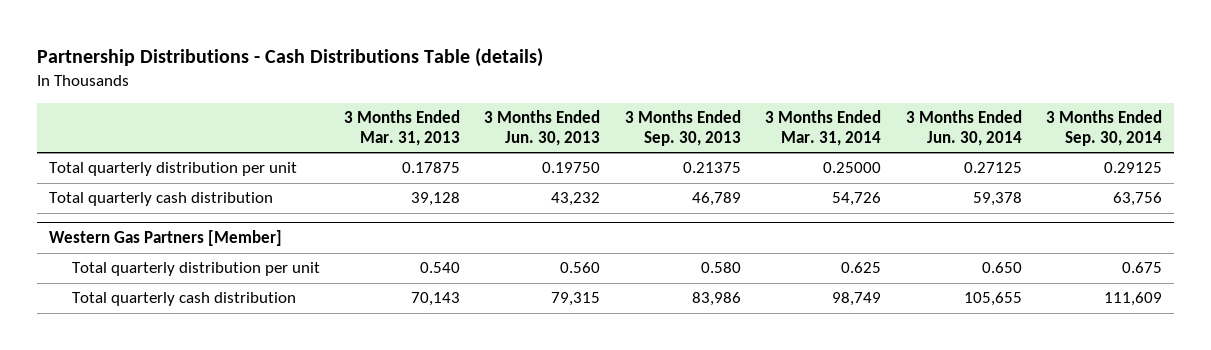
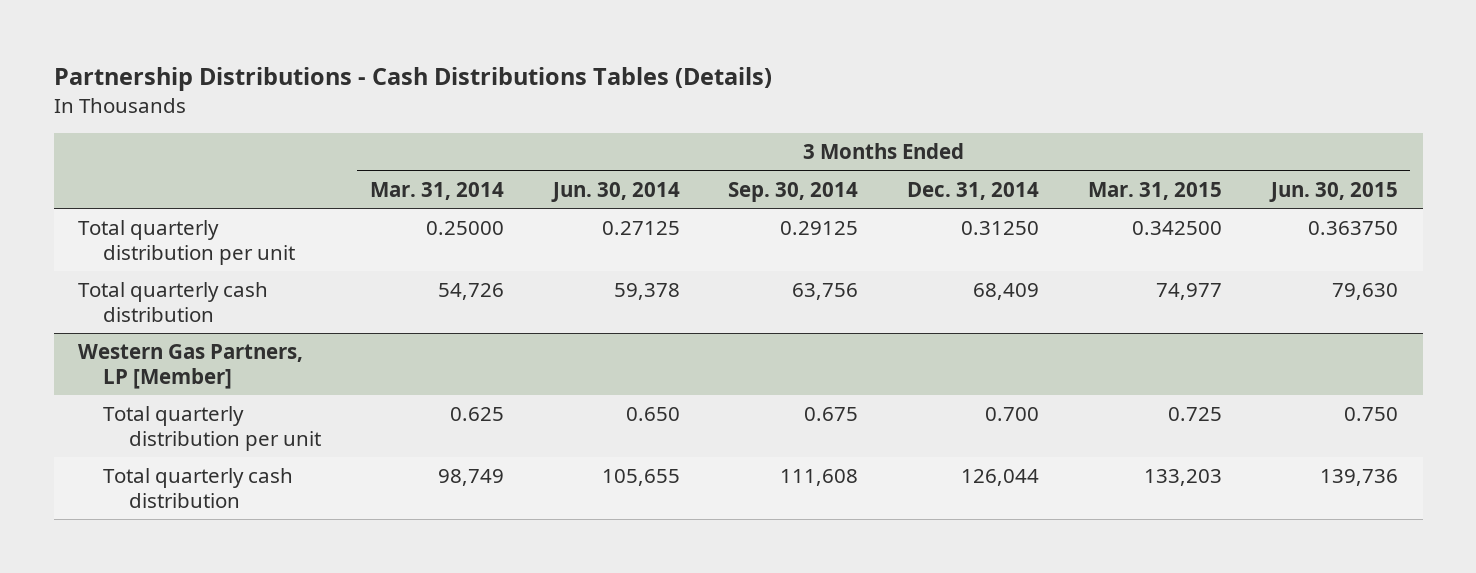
[36,48,543,68] Partnership Distributions - Cash Distributions Table (details) -> [53,67,772,92] Partnership Distributions - Cash Distributions Tables (Details)
[344,110,461,147] 3 Months Ended Mar. 31, 2013 -> none
[484,110,601,147] 3 Months Ended Jun. 30, 2013 -> none
[624,110,741,147] 3 Months Ended Sep. 30, 2013 -> none
none -> [907,181,1040,200] Dec. 31, 2014
none -> [1088,181,1223,200] Mar. 31, 2015
none -> [1269,181,1399,202] Jun. 30, 2015
[49,230,283,247] Western Gas Partners [Member] -> [78,344,304,389] Western Gas Partners, LP [Member]
[1103,292,1162,307] 111,609 -> [780,469,859,487] 111,608

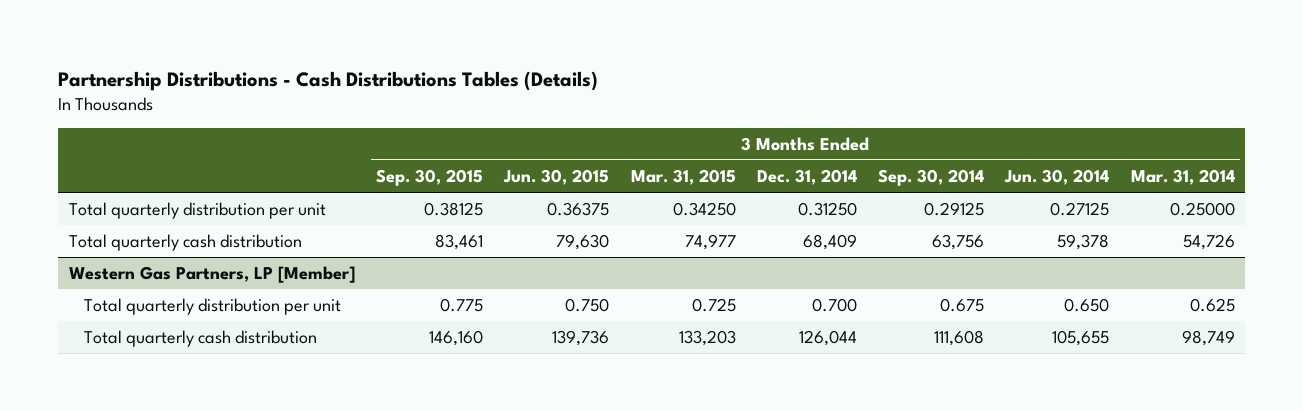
none -> [376,168,484,186] Sep. 30, 2015
[1132,221,1223,236] 0.342500 -> [672,202,736,217] 0.34250
[1308,221,1399,236] 0.363750 -> [547,202,610,217] 0.36375

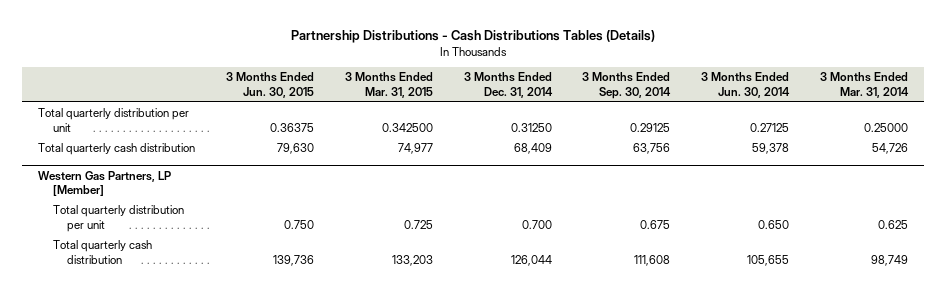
[376,168,484,186] Sep. 30, 2015 -> none
[672,202,736,217] 0.34250 -> [381,122,433,132] 0.342500

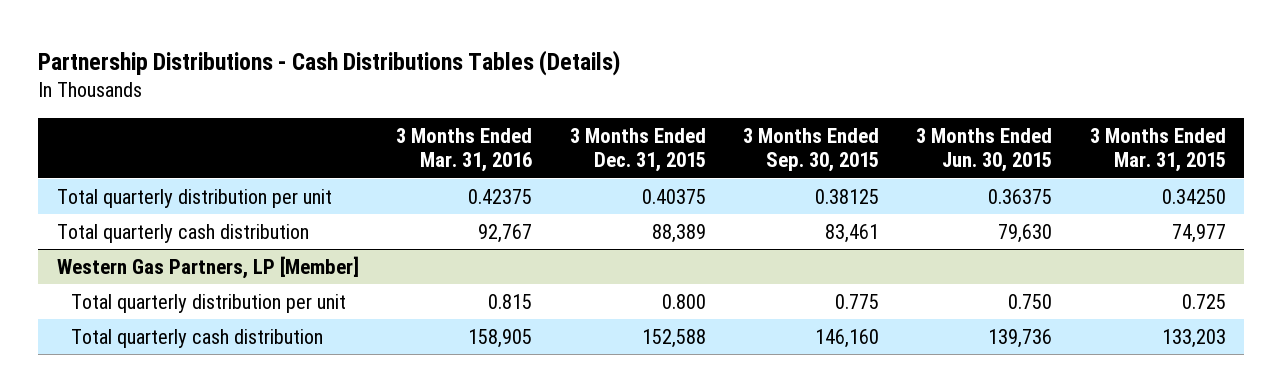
[463,72,553,99] 3 Months Ended Dec. 31, 2014 -> none
[582,72,672,100] 3 Months Ended Sep. 30, 2014 -> none
[701,72,791,99] 3 Months Ended Jun. 30, 2014 -> none
[820,72,910,99] 3 Months Ended Mar. 31, 2014 -> none
none -> [396,127,533,173] 3 Months Ended Mar. 31, 2016
none -> [569,127,706,173] 3 Months Ended Dec. 31, 2015
none -> [742,127,879,173] 3 Months Ended Sep. 30, 2015
[381,122,433,132] 0.342500 -> [1161,188,1226,204] 0.34250

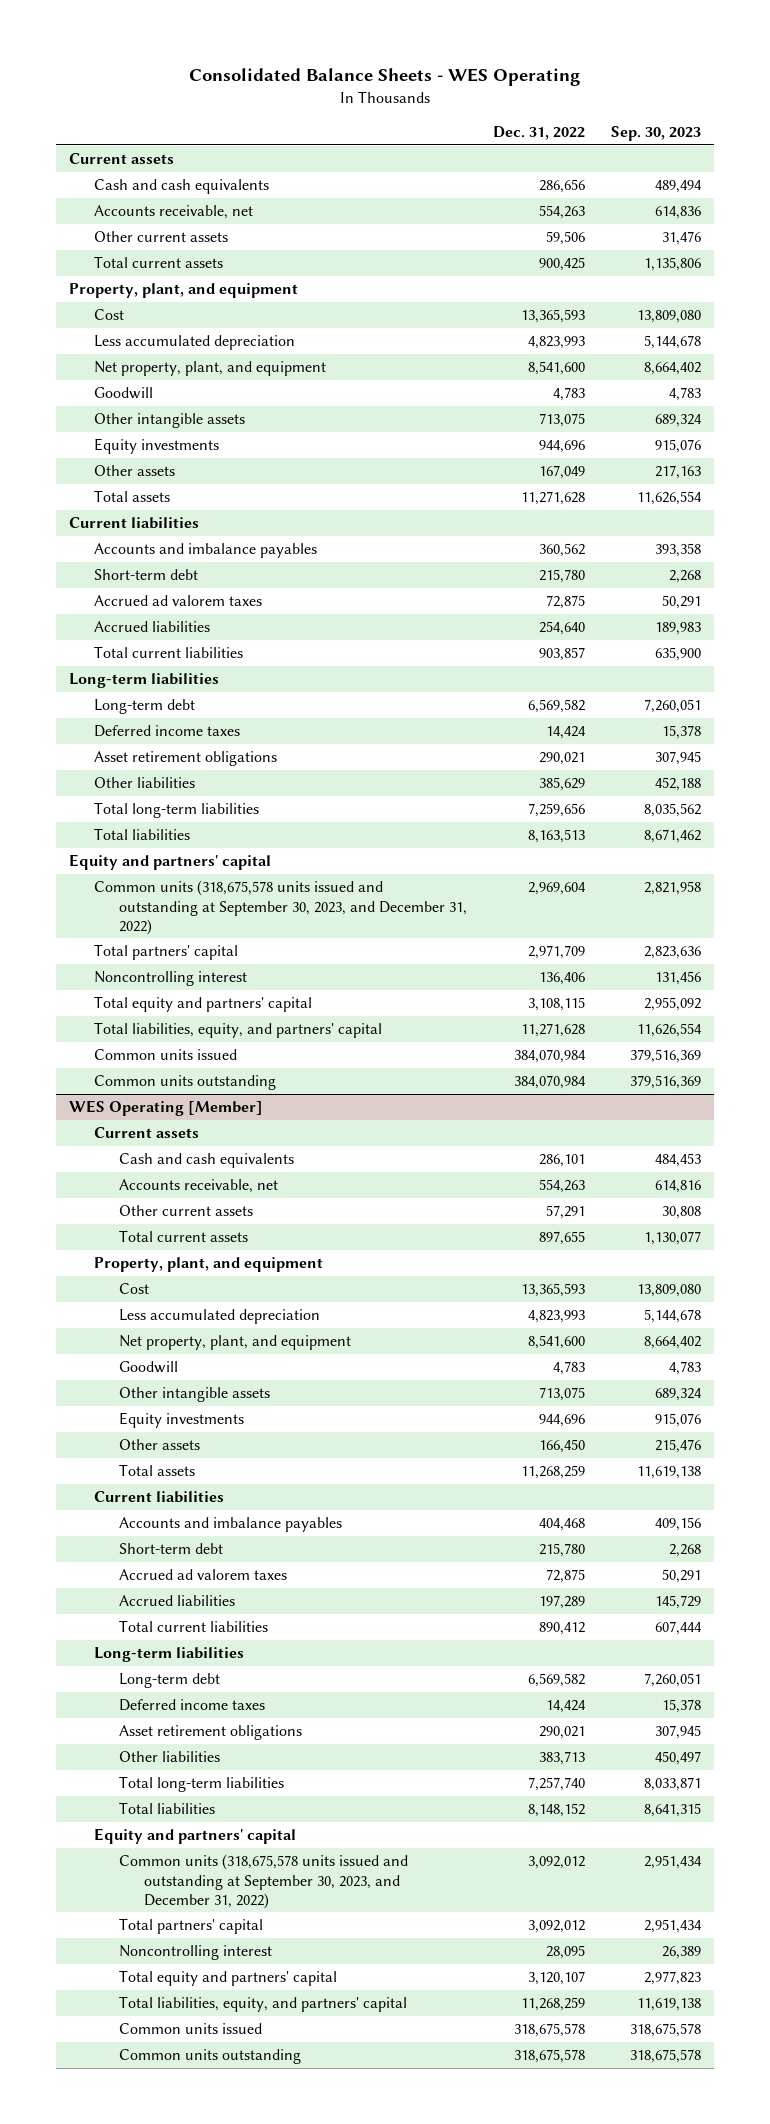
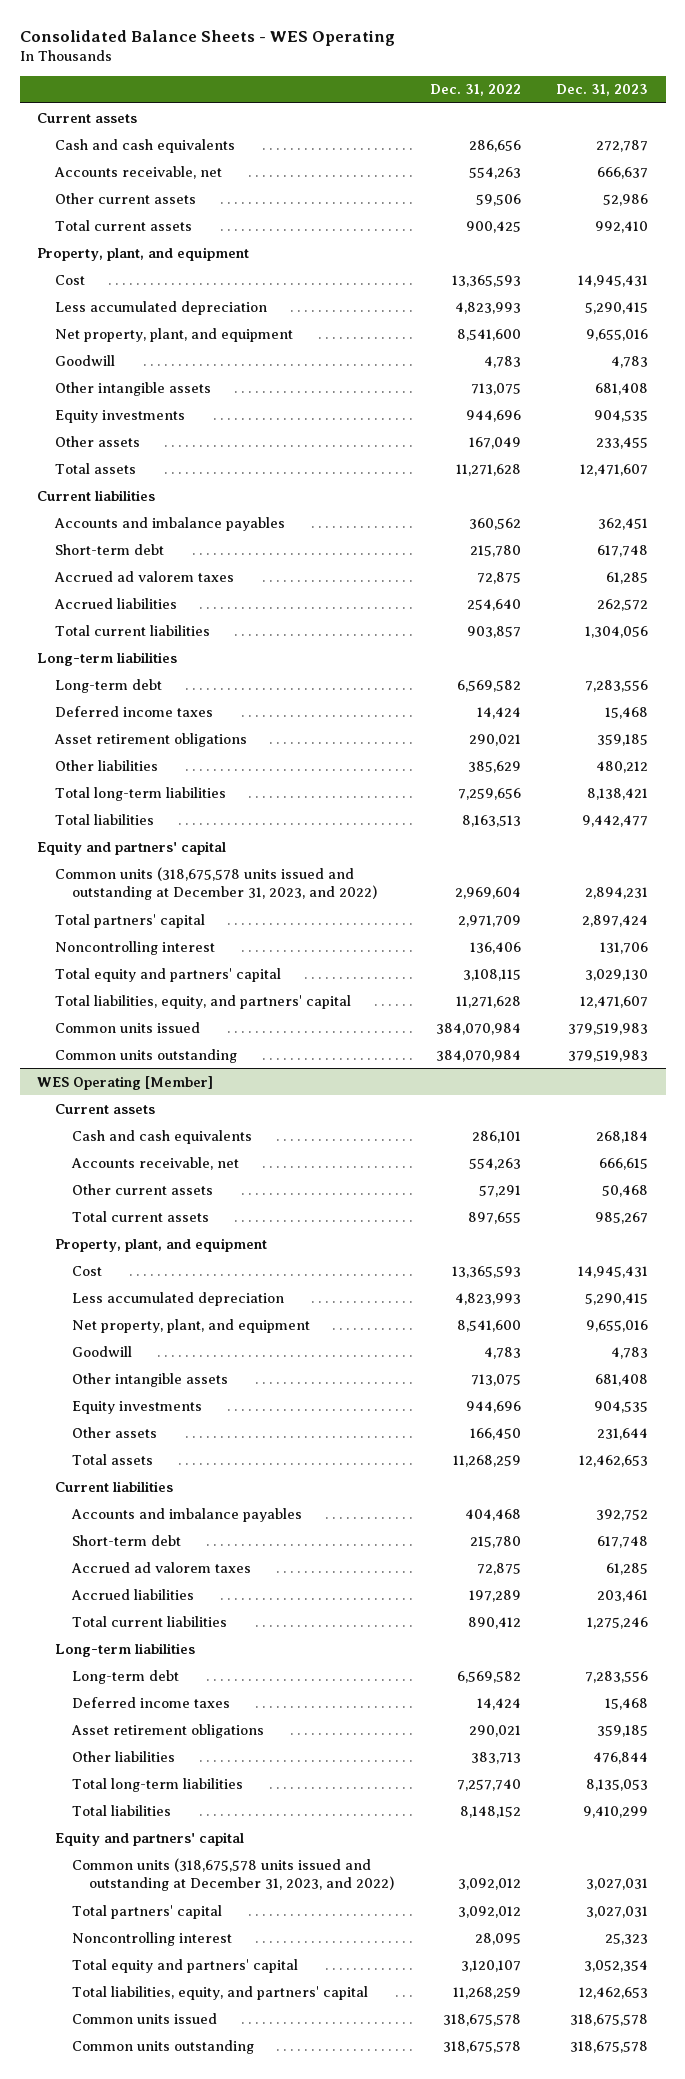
[611,126,702,142] Sep. 30, 2023 -> none
none -> [556,84,649,97] Dec. 31, 2023
[93,880,467,935] Common units (318,675,578 units issued and outstanding at September 30, 2023, and December 31, 2022) -> [54,866,377,900] Common units (318,675,578 units issued and outstanding at December 31, 2023, and 2022)
[118,1854,408,1909] Common units (318,675,578 units issued and outstanding at September 30, 2023, and December 31, 2022) -> [71,1857,395,1891] Common units (318,675,578 units issued and outstanding at December 31, 2023, and 2022)

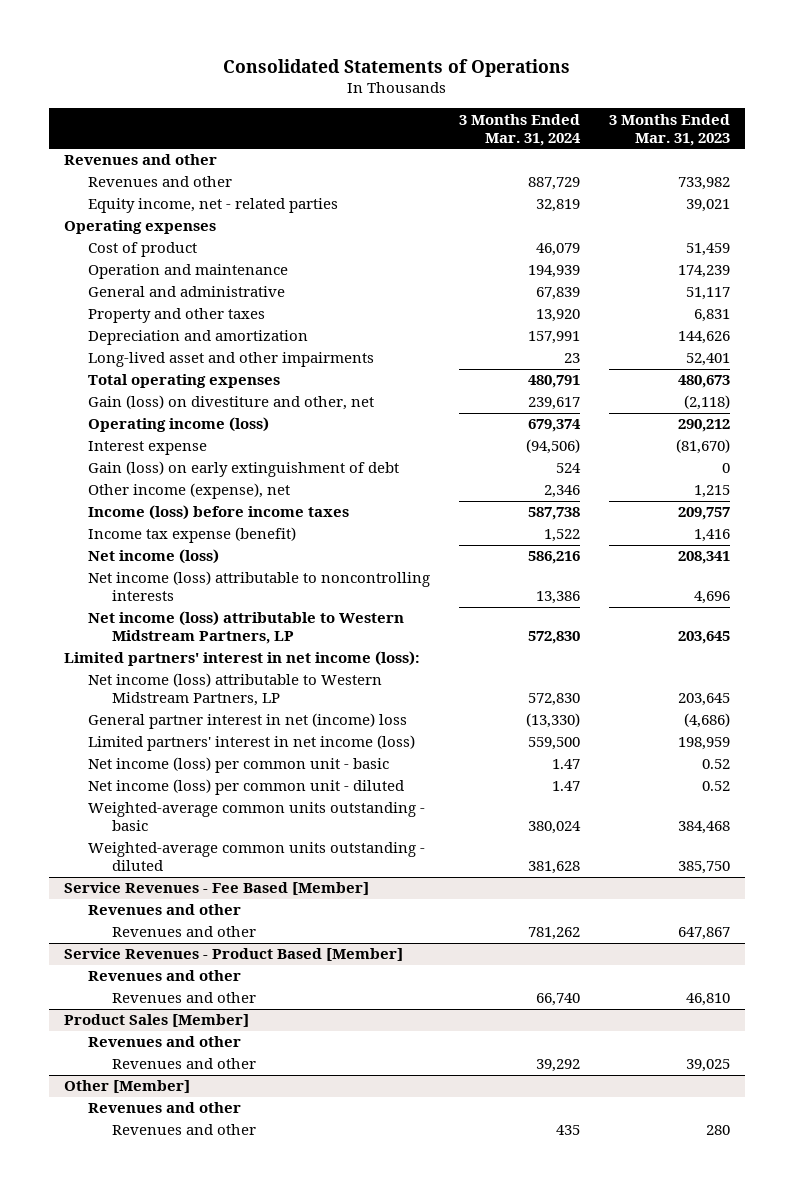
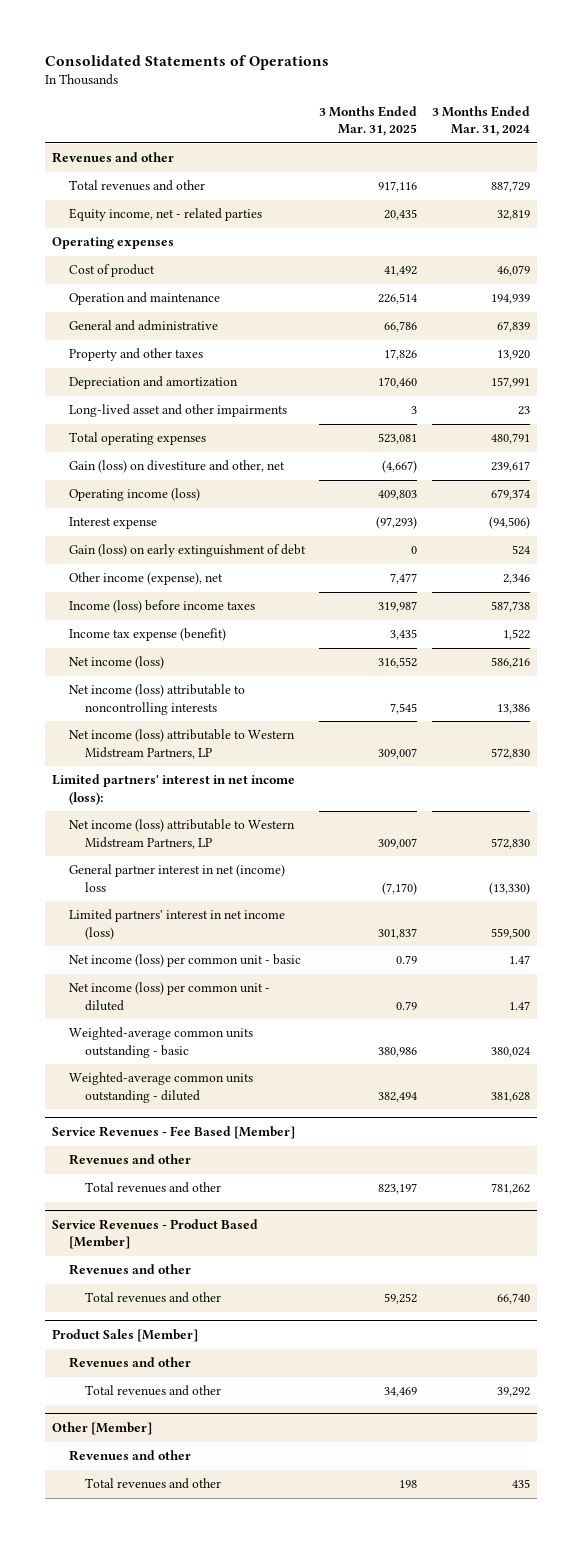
[609,113,731,146] 3 Months Ended Mar. 31, 2023 -> none
none -> [319,106,418,137] 3 Months Ended Mar. 31, 2025
[87,176,232,188] Revenues and other -> [68,180,205,192] Total revenues and other
[111,926,256,938] Revenues and other -> [85,1182,222,1194] Total revenues and other
[111,992,256,1004] Revenues and other -> [85,1292,222,1304] Total revenues and other
[111,1058,256,1070] Revenues and other -> [85,1385,222,1397] Total revenues and other
[111,1124,256,1136] Revenues and other -> [85,1478,222,1490] Total revenues and other

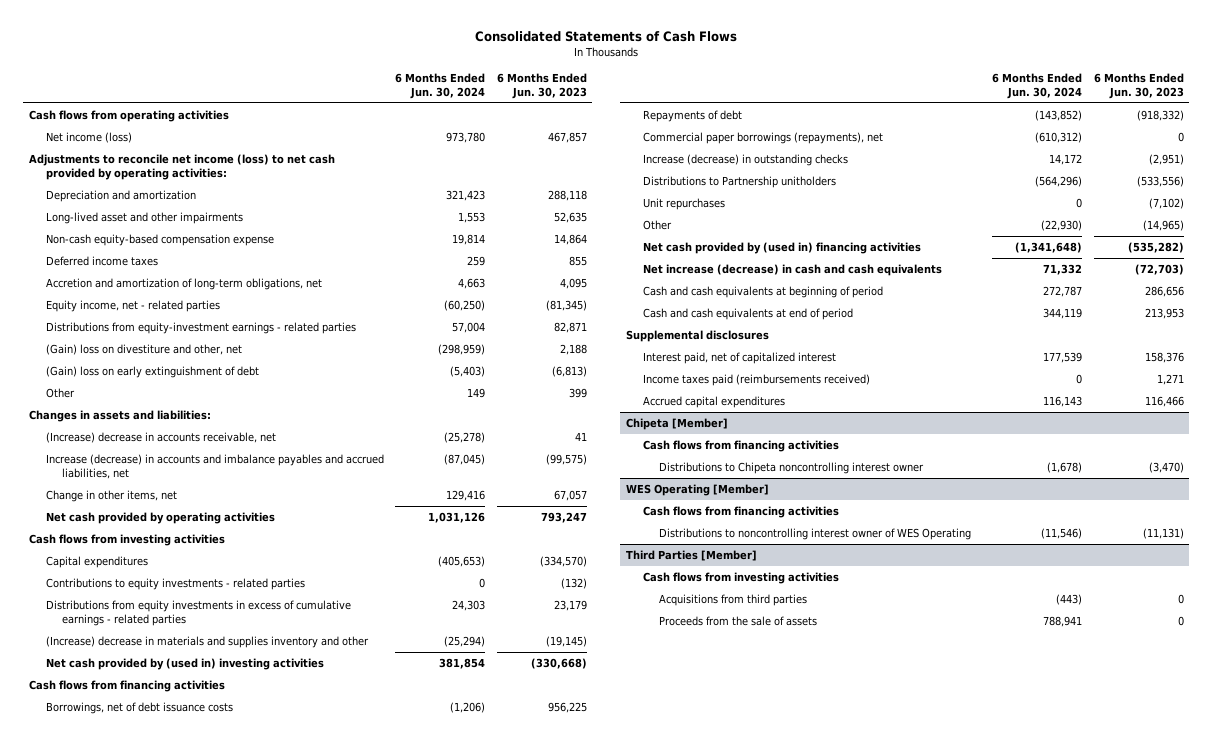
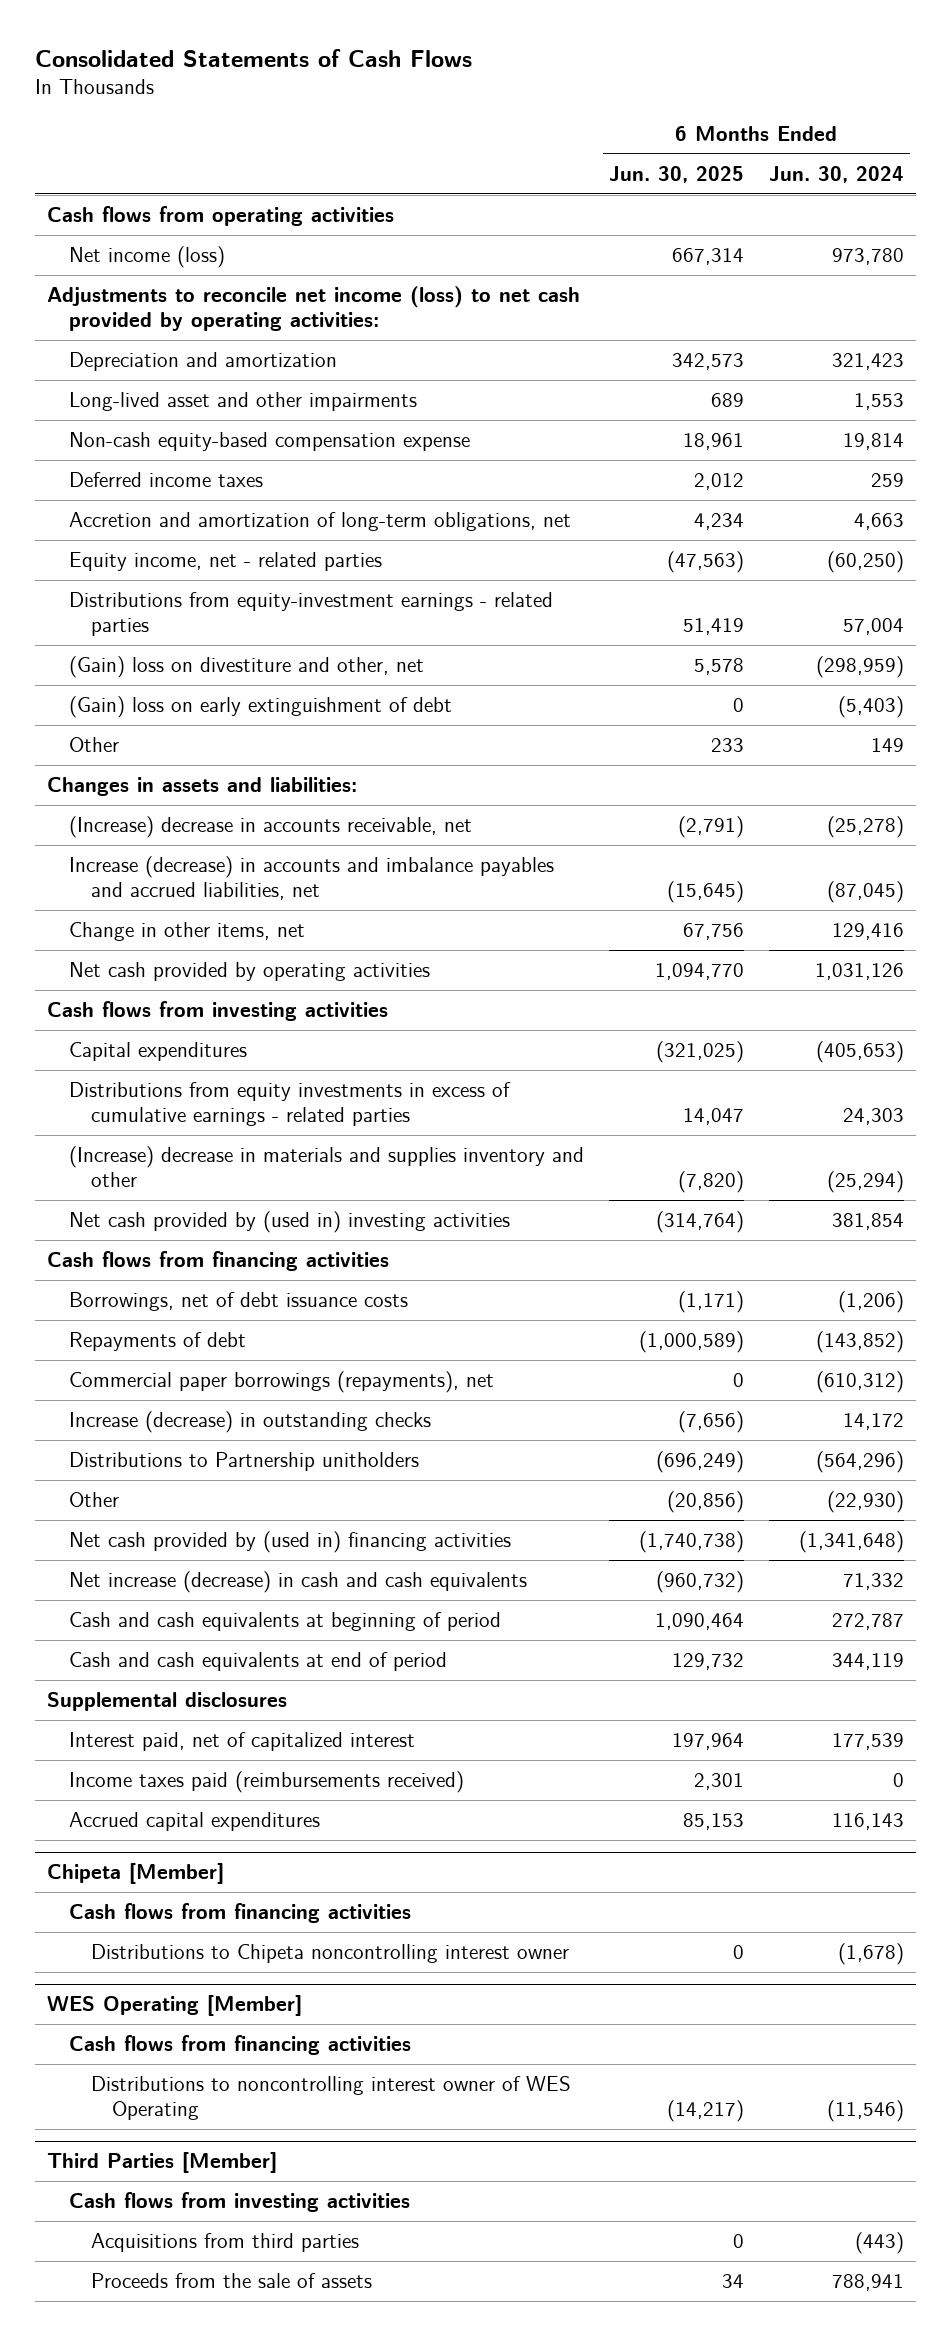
[496,73,587,99] 6 Months Ended Jun. 30, 2023 -> none
none -> [608,165,744,183] Jun. 30, 2025
[45,578,305,591] Contributions to equity investments - related parties -> none
[642,198,725,211] Unit repurchases -> none

